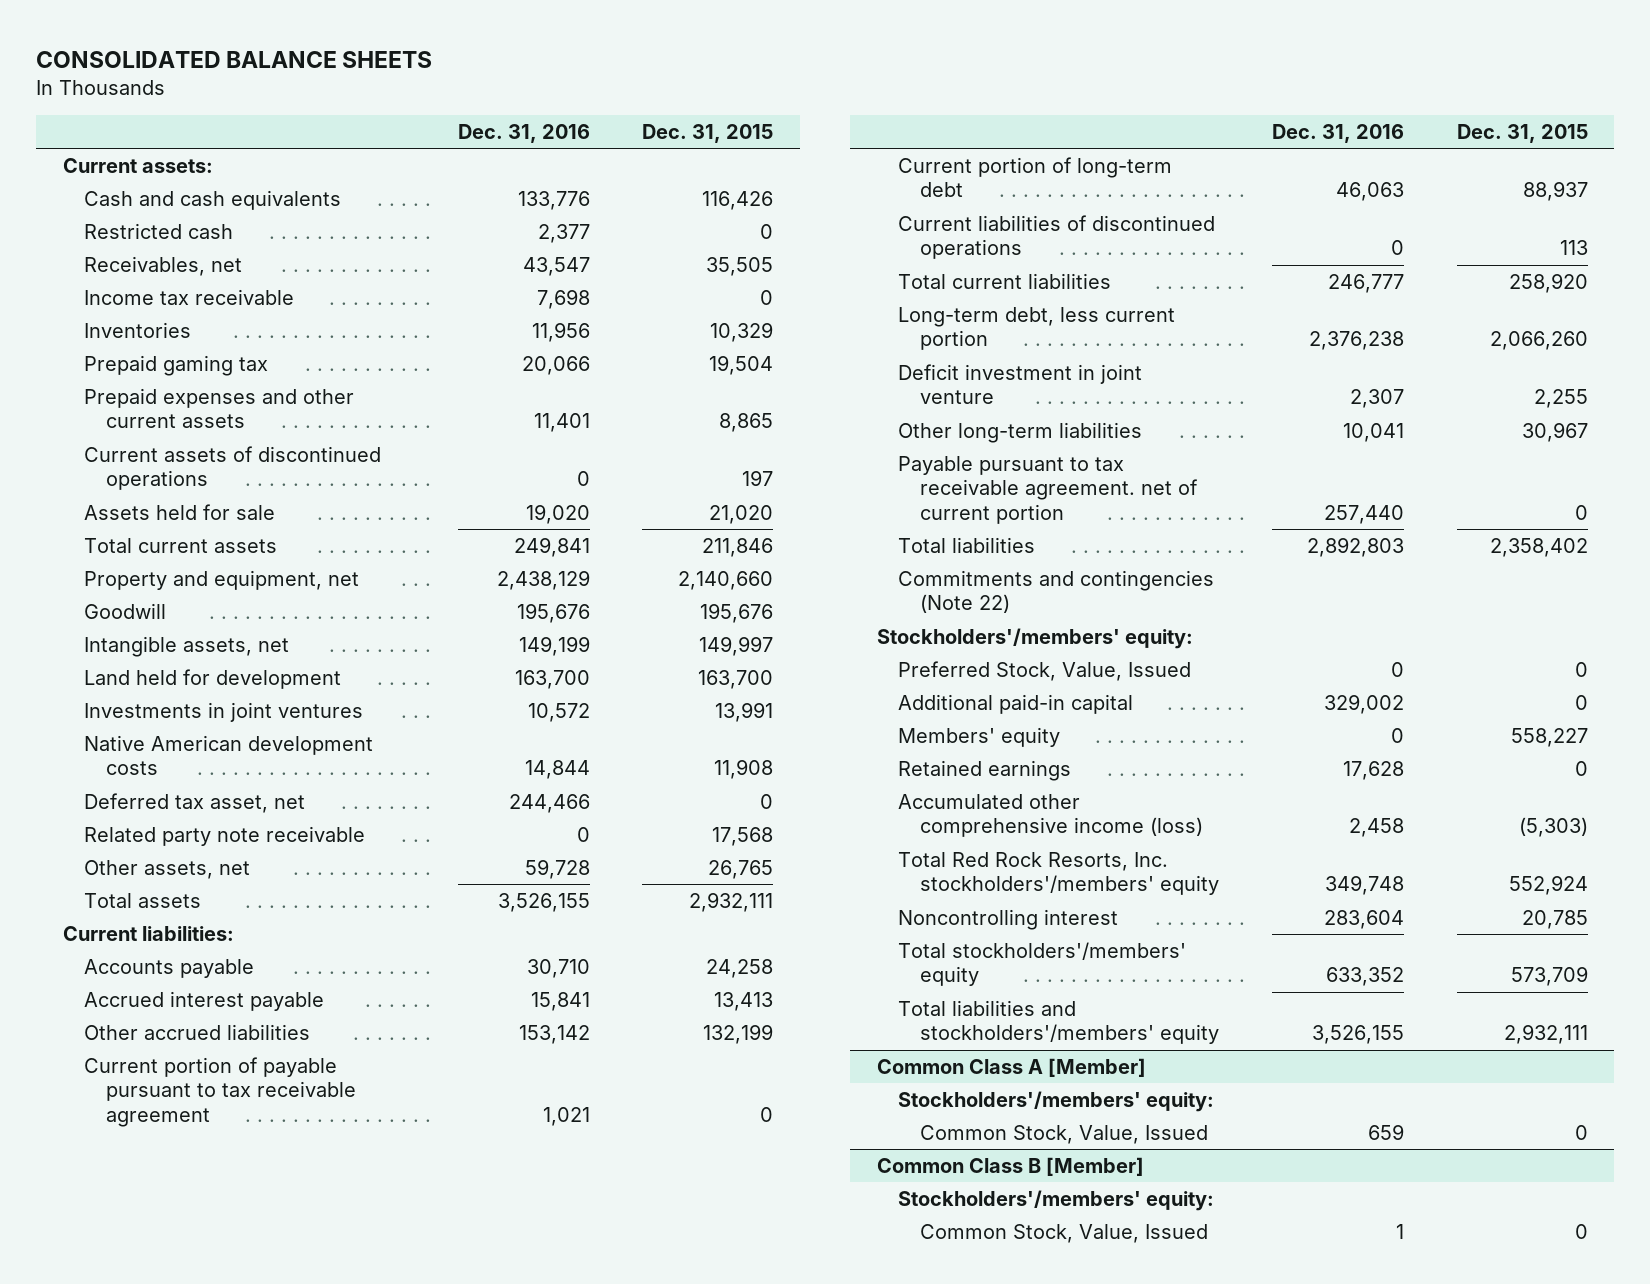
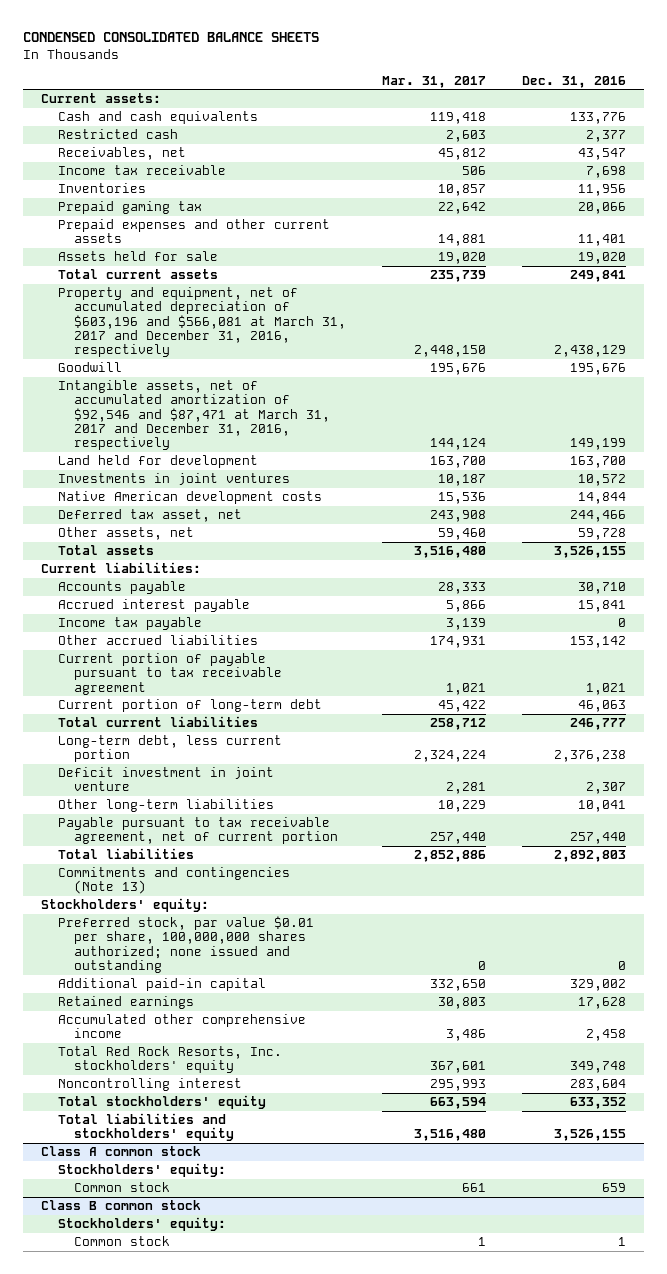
[36,50,433,68] CONSOLIDATED BALANCE SHEETS -> [23,32,320,43] CONDENSED CONSOLIDATED BALANCE SHEETS
[642,123,774,143] Dec. 31, 2015 -> none
none -> [382,75,487,88] Mar. 31, 2017
[84,445,382,491] Current assets of discontinued operations -> none
[84,569,360,590] Property and equipment, net -> [57,287,347,358] Property and equipment, net of accumulated depreciation of $603,196 and $566,081 at March 31, 2017 and December 31, 2016, respectively
[84,635,290,657] Intangible assets, net -> [57,380,331,451] Intangible assets, net of accumulated amortization of $92,546 and $87,471 at March 31, 2017 and December 31, 2016, respectively
[84,825,366,846] Related party note receivable -> none
none -> [57,617,202,631] Income tax payable
[898,214,1216,260] Current liabilities of discontinued operations -> none
[898,455,1198,525] Payable pursuant to tax receivable agreement. net of current portion -> [57,817,339,845] Payable pursuant to tax receivable agreement, net of current portion
[898,569,1215,614] Commitments and contingencies (Note 22) -> [57,867,290,895] Commitments and contingencies (Note 13)
[876,627,1193,649] Stockholders'/members' equity: -> [41,898,210,913] Stockholders' equity:
[898,660,1192,681] Preferred Stock, Value, Issued -> [57,916,314,974] Preferred stock, par value $0.01 per share, 100,000,000 shares authorized; none issued and outstanding
[898,726,1061,747] Members' equity -> none
[898,793,1203,838] Accumulated other comprehensive income (loss) -> [57,1014,306,1039] Accumulated other comprehensive income
[898,851,1219,896] Total Red Rock Resorts, Inc. stockholders'/members' equity -> [57,1046,282,1074] Total Red Rock Resorts, Inc. stockholders' equity
[898,941,1187,987] Total stockholders'/members' equity -> [57,1095,266,1110] Total stockholders' equity
[898,999,1219,1045] Total liabilities and stockholders'/members' equity -> [57,1113,235,1142] Total liabilities and stockholders' equity
[876,1057,1146,1077] Common Class A [Member] -> [41,1146,202,1157] Class A common stock
[898,1090,1215,1112] Stockholders'/members' equity: -> [57,1163,226,1178] Stockholders' equity:
[919,1124,1208,1144] Common Stock, Value, Issued -> [74,1182,171,1193] Common stock
[876,1156,1144,1176] Common Class B [Member] -> [41,1200,202,1211] Class B common stock
[898,1189,1215,1211] Stockholders'/members' equity: -> [57,1217,226,1232] Stockholders' equity:
[919,1223,1208,1243] Common Stock, Value, Issued -> [74,1236,171,1247] Common stock

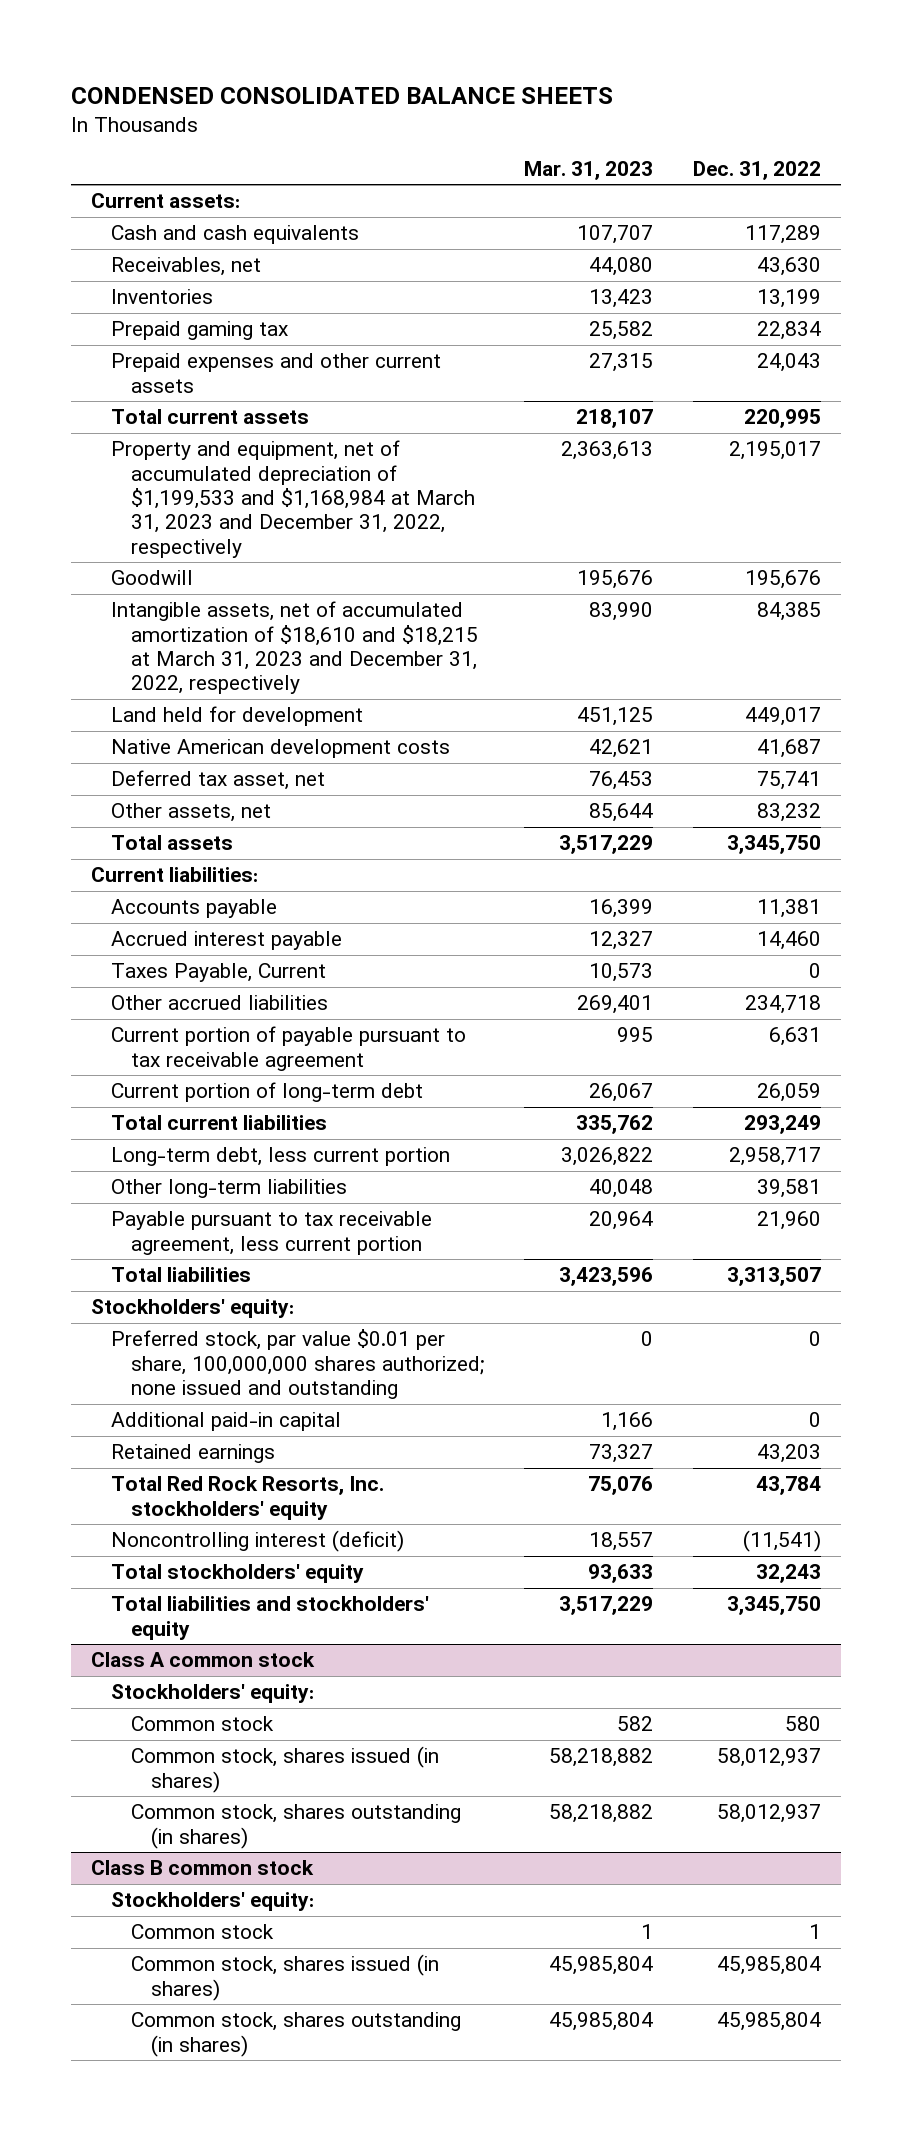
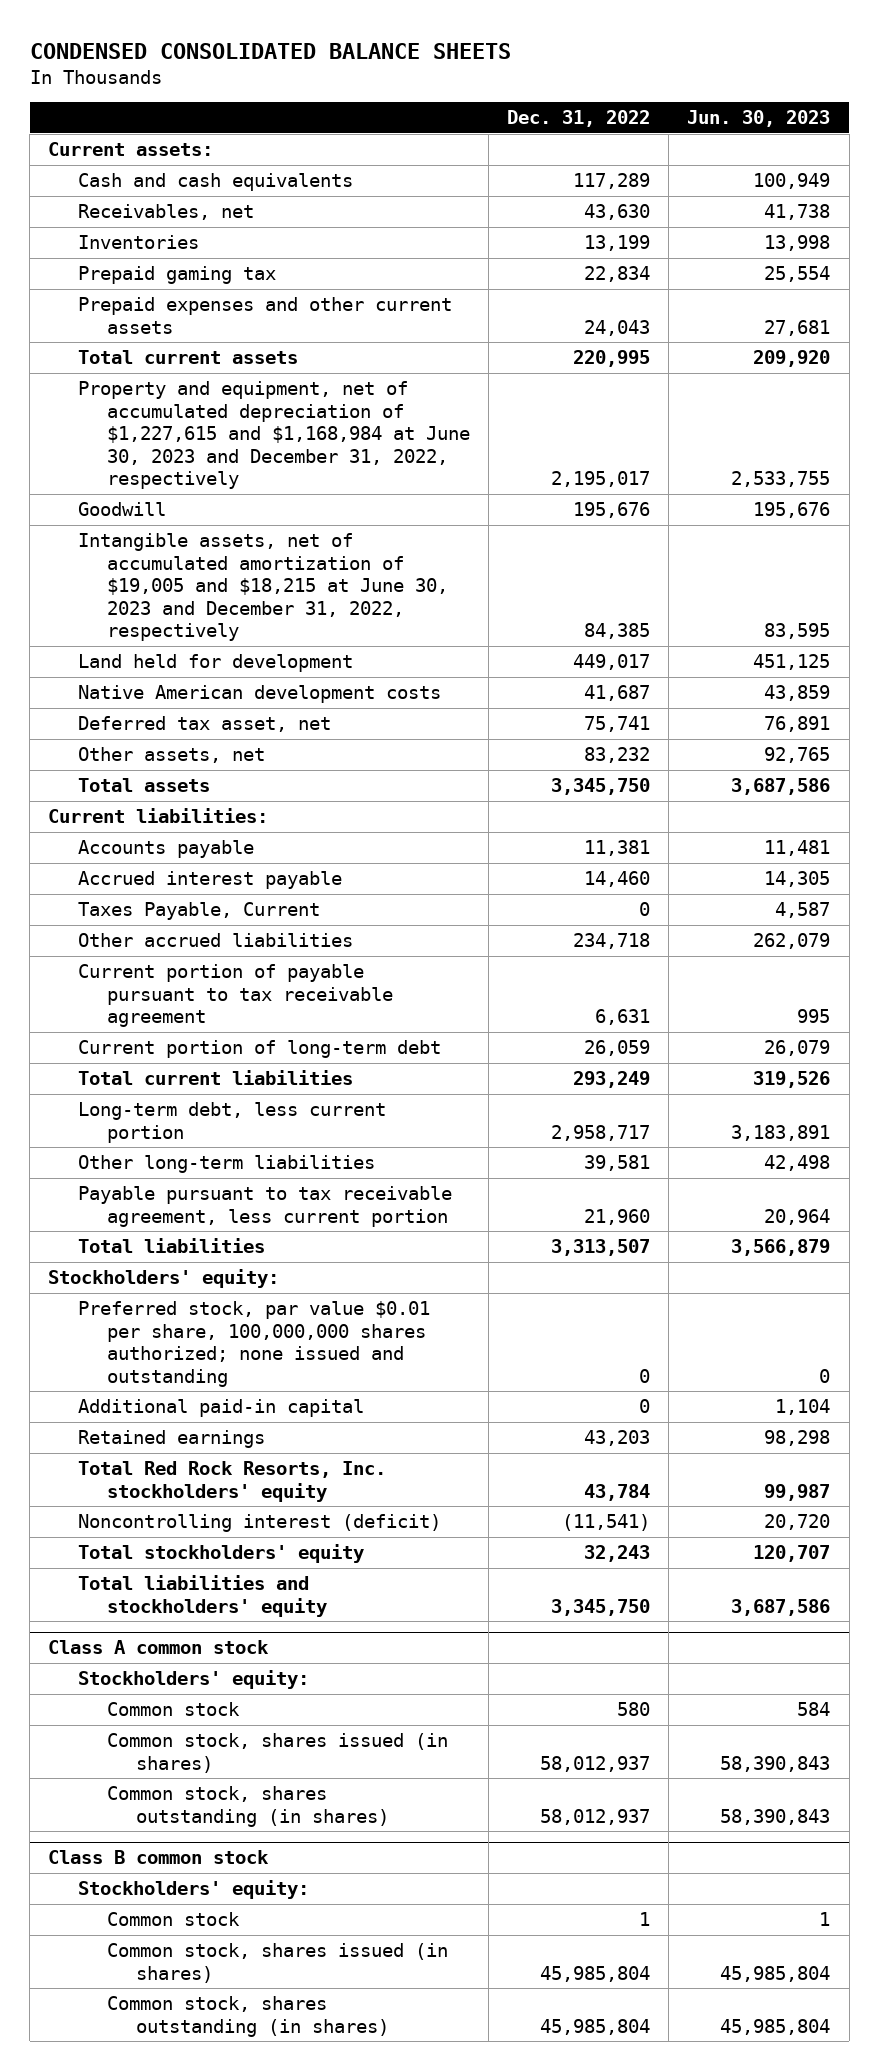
[524,160,654,180] Mar. 31, 2023 -> none
none -> [687,110,831,128] Jun. 30, 2023
[111,440,476,558] Property and equipment, net of accumulated depreciation of $1,199,533 and $1,168,984 at March 31, 2023 and December 31, 2022, respectively -> [77,381,470,490] Property and equipment, net of accumulated depreciation of $1,227,615 and $1,168,984 at June 30, 2023 and December 31, 2022, respectively
[111,601,479,695] Intangible assets, net of accumulated amortization of $18,610 and $18,215 at March 31, 2023 and December 31, 2022, respectively -> [77,533,448,642] Intangible assets, net of accumulated amortization of $19,005 and $18,215 at June 30, 2023 and December 31, 2022, respectively

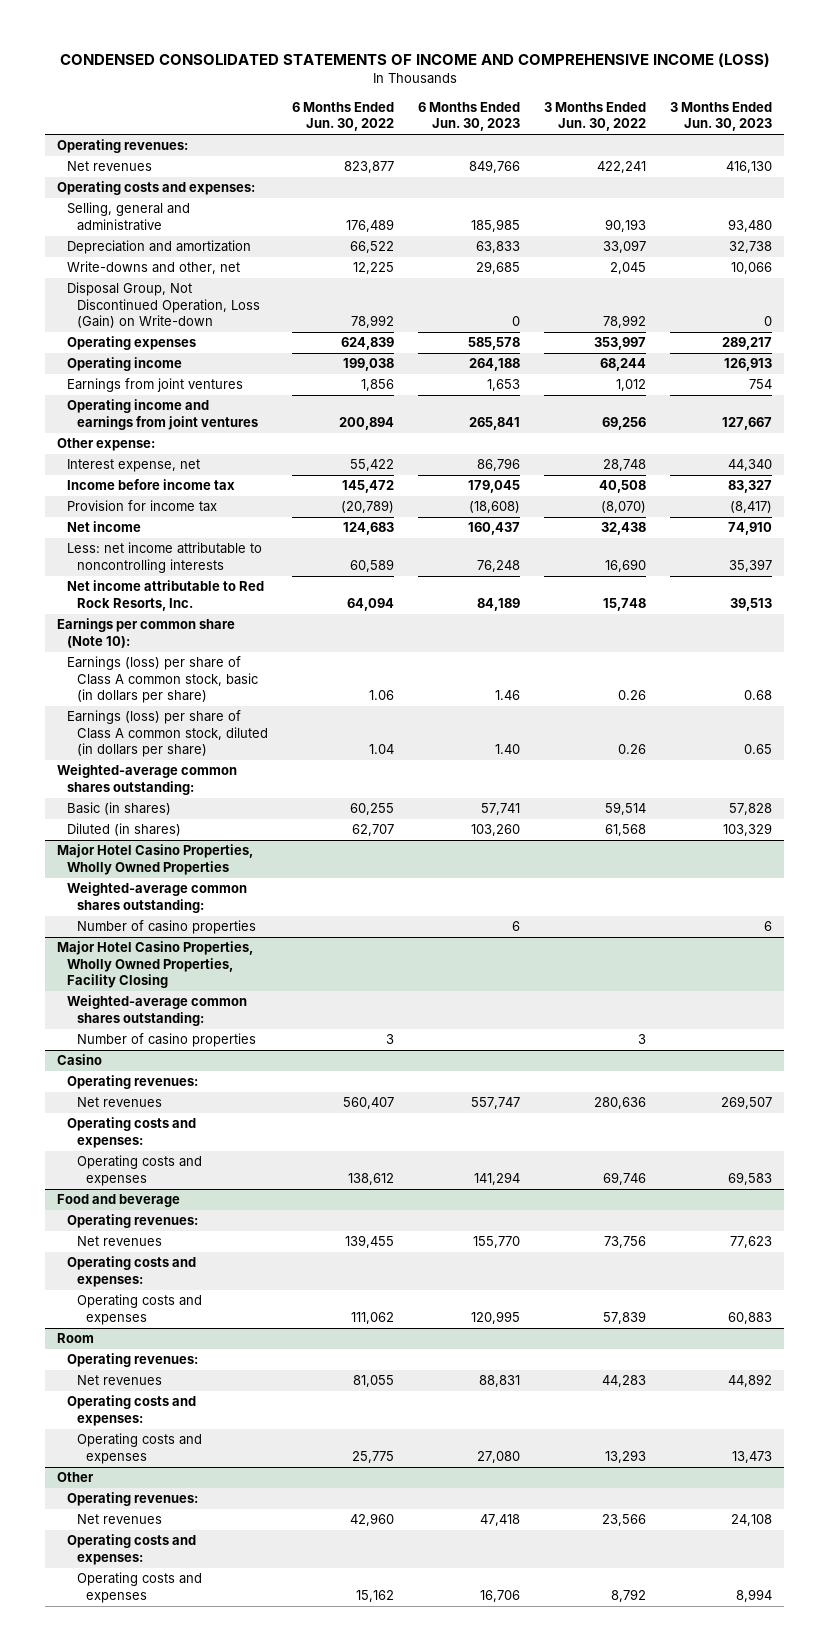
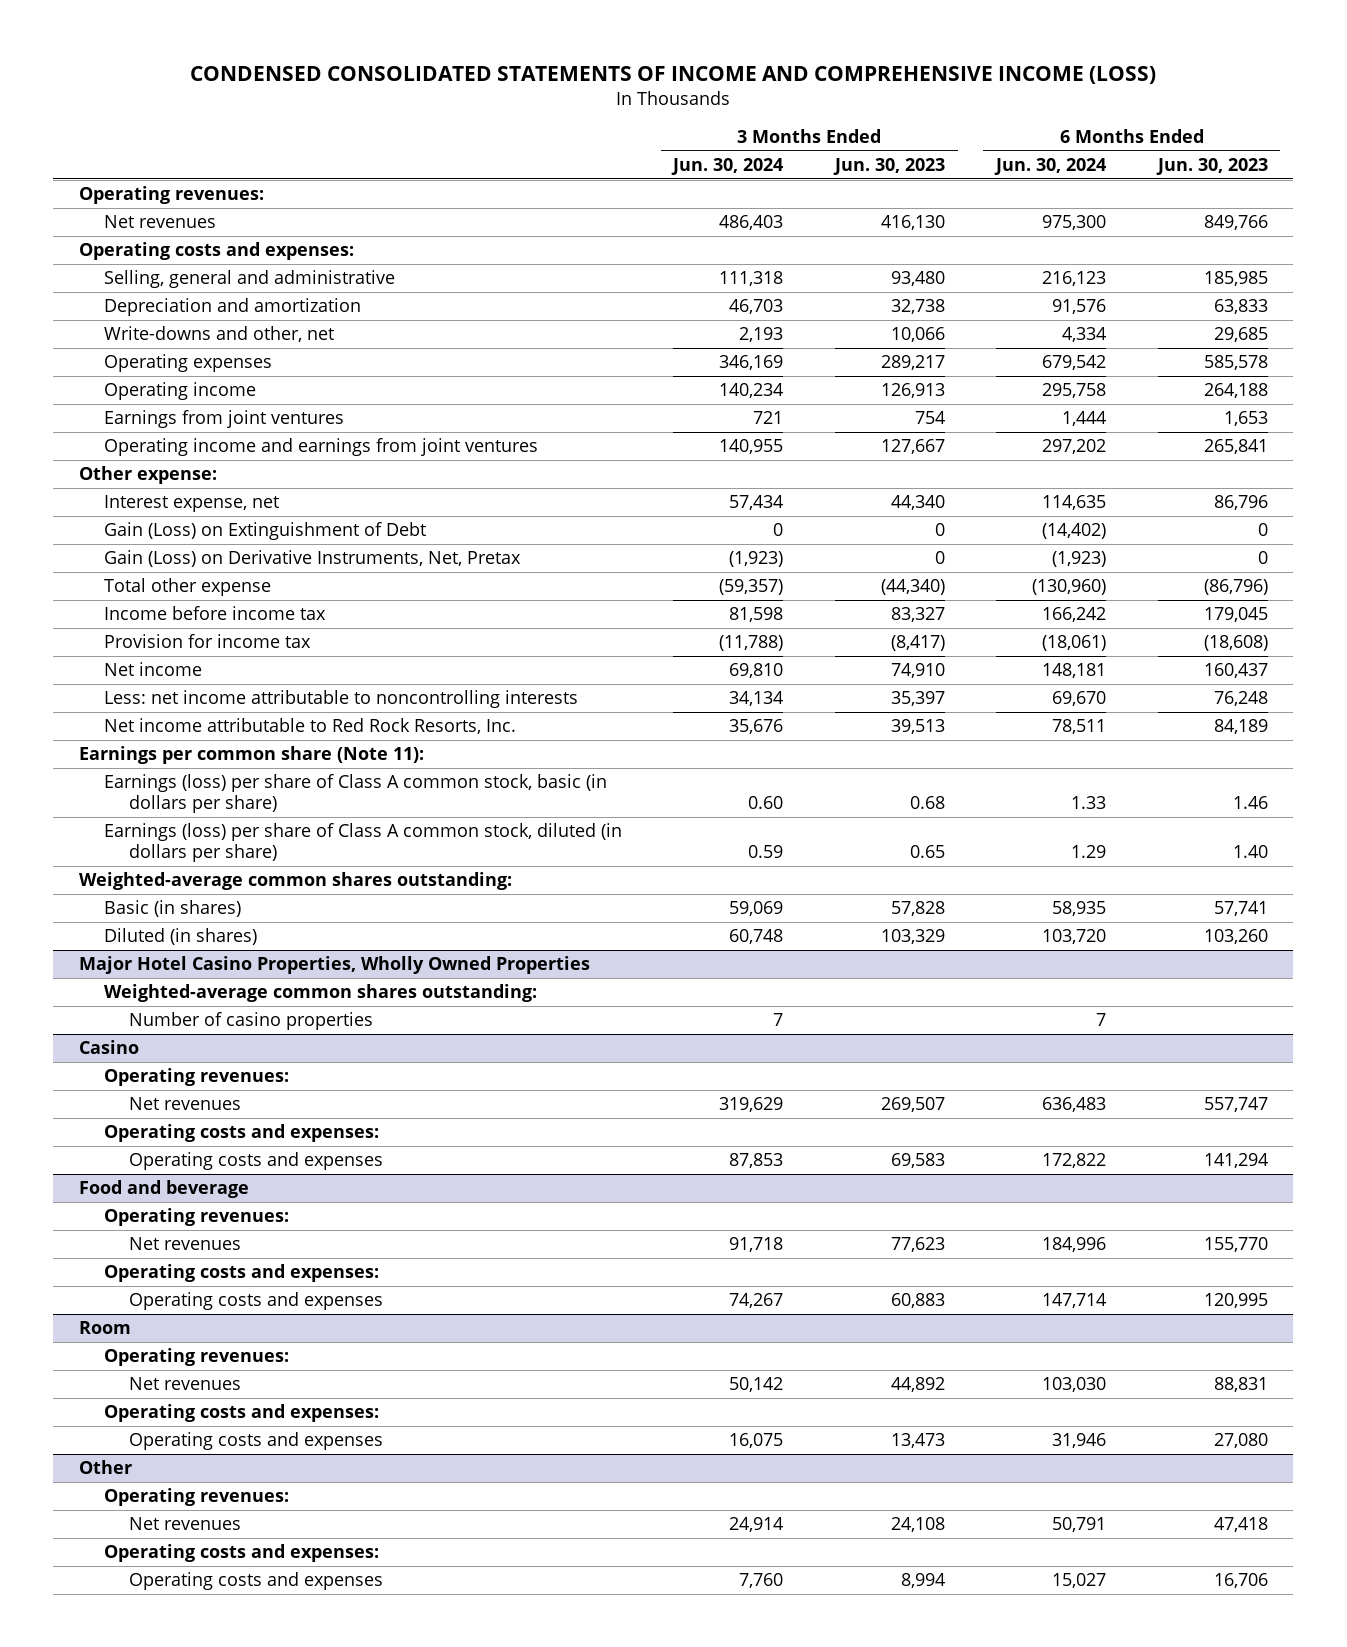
[291,101,394,132] 6 Months Ended Jun. 30, 2022 -> none
[543,101,646,132] 3 Months Ended Jun. 30, 2022 -> none
none -> [671,158,784,176] Jun. 30, 2024
none -> [994,158,1107,176] Jun. 30, 2024
[66,282,260,329] Disposal Group, Not Discontinued Operation, Loss (Gain) on Write-down -> none
none -> [104,522,427,541] Gain (Loss) on Extinguishment of Debt
none -> [104,550,522,568] Gain (Loss) on Derivative Instruments, Net, Pretax
none -> [104,578,272,597] Total other expense
[56,618,235,648] Earnings per common share (Note 10): -> [79,746,425,765] Earnings per common share (Note 11):
[76,920,256,935] Number of casino properties -> none
[56,941,253,989] Major Hotel Casino Properties, Wholly Owned Properties, Facility Closing -> none
[66,995,247,1026] Weighted-average common shares outstanding: -> none

